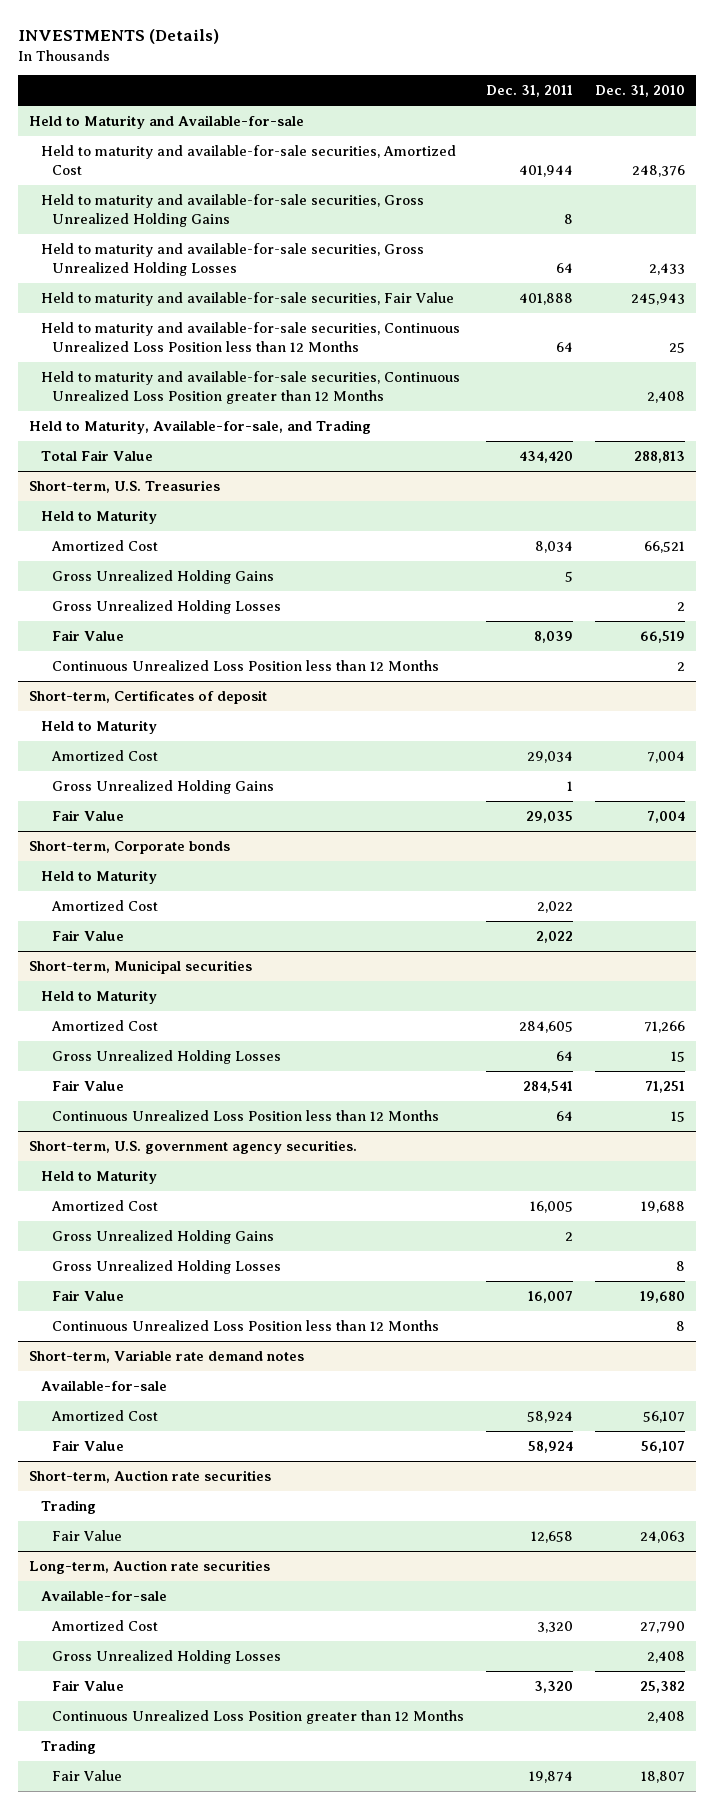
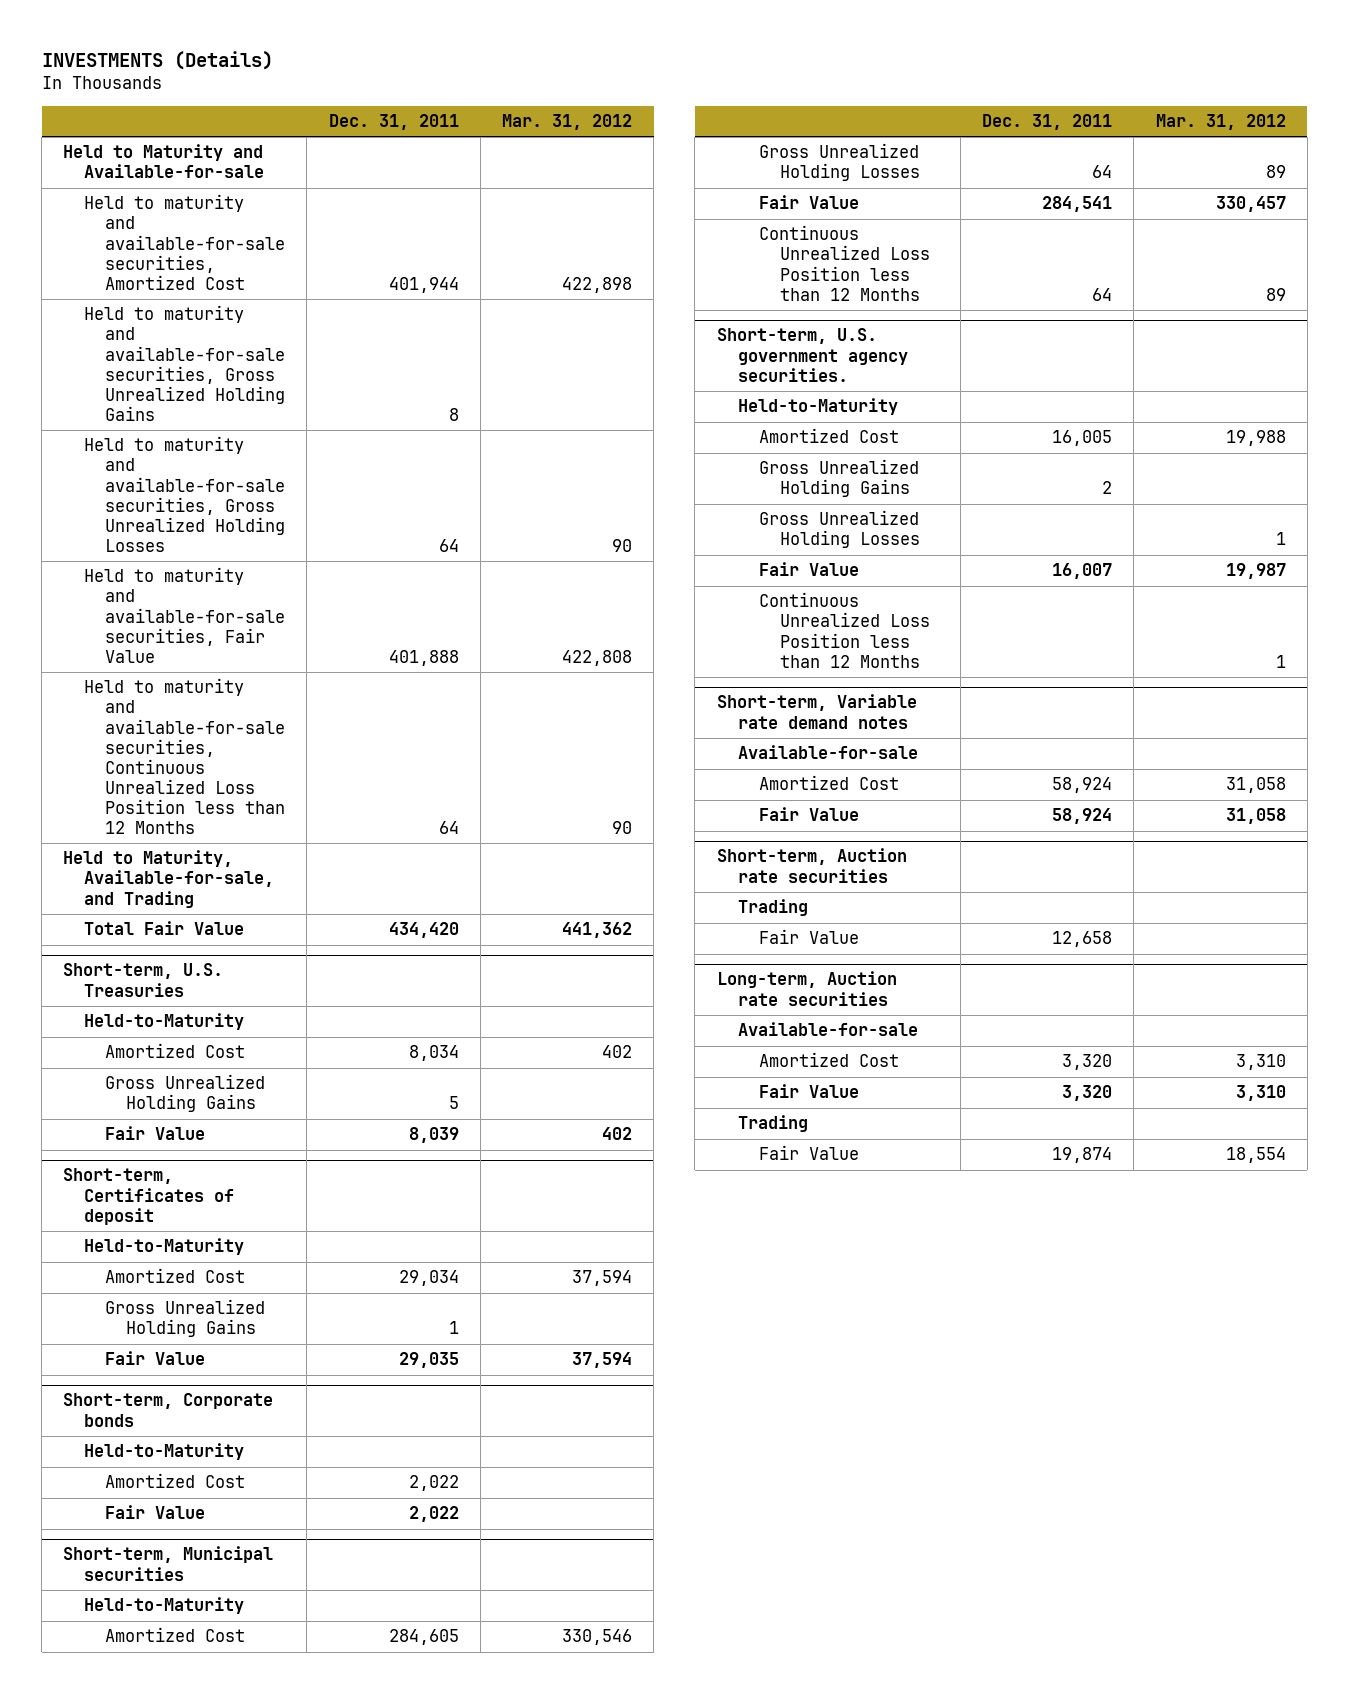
[595,85,686,98] Dec. 31, 2010 -> none
none -> [502,113,633,130] Mar. 31, 2012
[40,371,460,404] Held to maturity and available-for-sale securities, Continuous Unrealized Loss Position greater than 12 Months -> none
[40,510,157,525] Held to Maturity -> [84,1013,245,1031] Held-to-Maturity
[52,600,282,615] Gross Unrealized Holding Losses -> none
[52,660,440,672] Continuous Unrealized Loss Position less than 12 Months -> none
[40,720,157,735] Held to Maturity -> [84,1238,245,1256] Held-to-Maturity
[40,870,157,885] Held to Maturity -> [84,1443,245,1461] Held-to-Maturity
[40,990,157,1005] Held to Maturity -> [84,1597,245,1615] Held-to-Maturity
[40,1170,157,1185] Held to Maturity -> [737,398,898,416] Held-to-Maturity
[52,1650,282,1665] Gross Unrealized Holding Losses -> none
[52,1710,465,1725] Continuous Unrealized Loss Position greater than 12 Months -> none

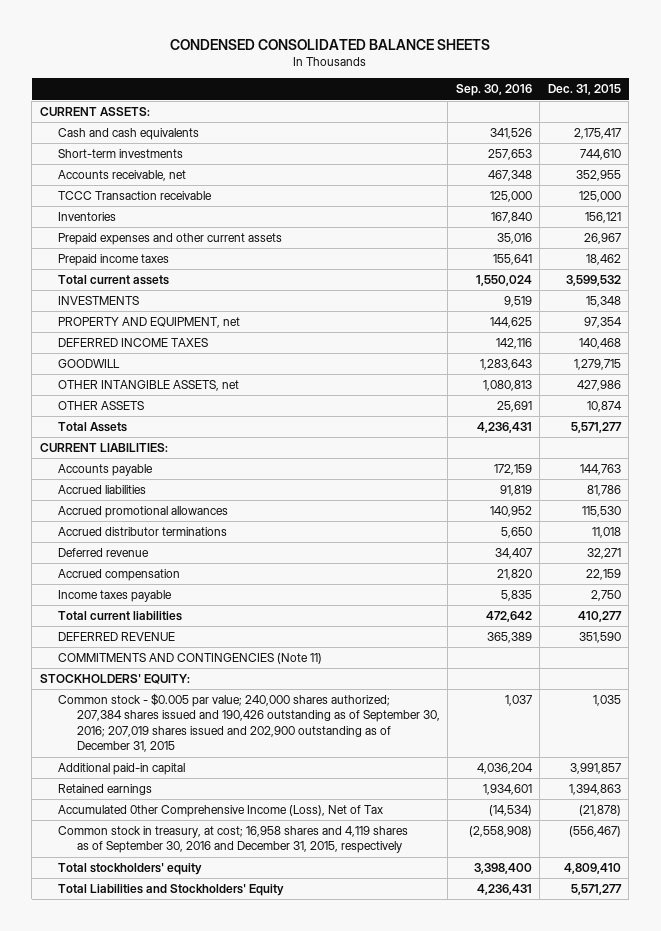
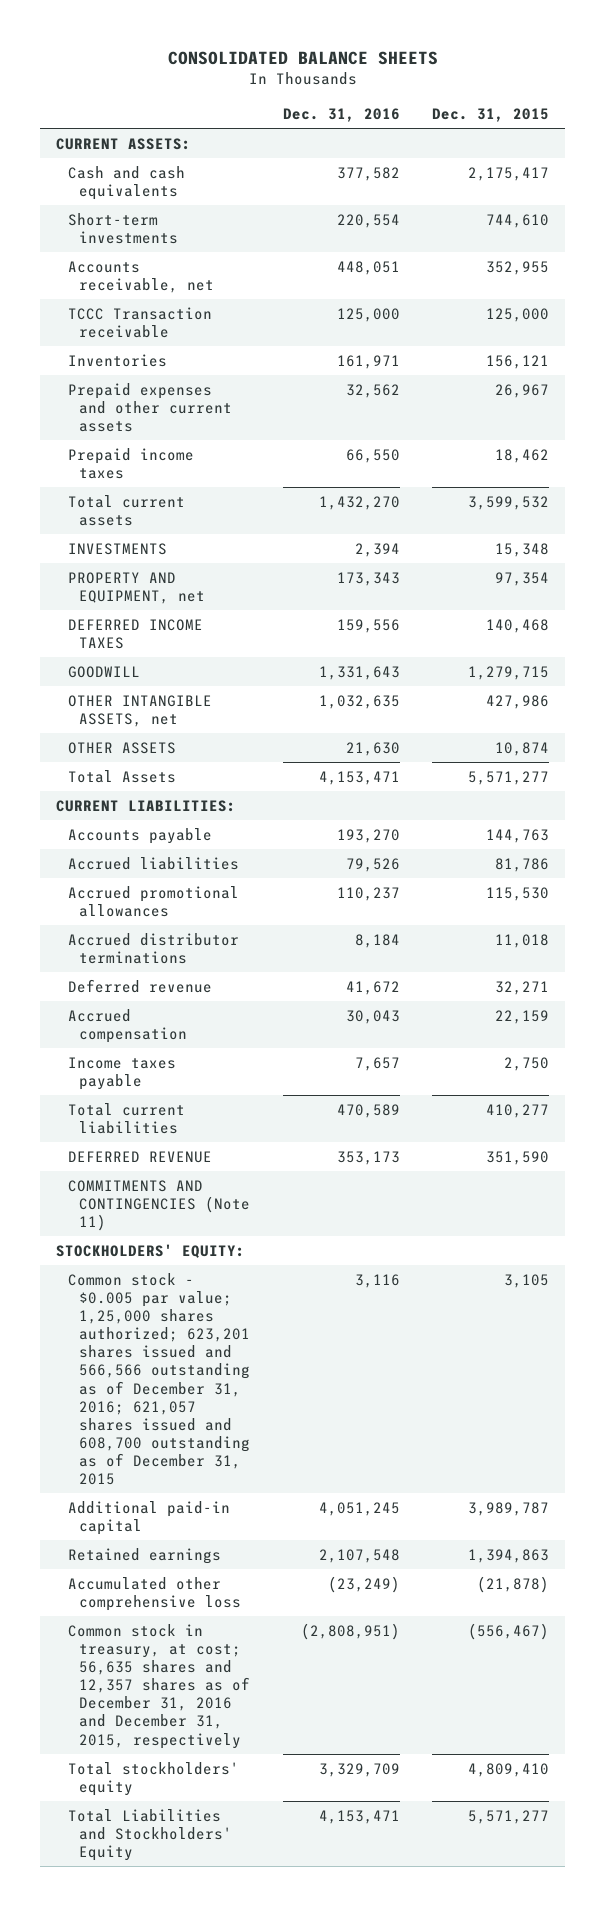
[170,39,491,51] CONDENSED CONSOLIDATED BALANCE SHEETS -> [167,50,438,65] CONSOLIDATED BALANCE SHEETS
[455,84,532,97] Sep. 30, 2016 -> none
none -> [282,108,400,123] Dec. 31, 2016
[58,692,440,753] Common stock - $0.005 par value; 240,000 shares authorized; 207,384 shares issued and 190,426 outstanding as of September 30, 2016; 207,019 shares issued and 202,900 outstanding as of December 31, 2015 -> [67,1272,250,1486] Common stock - $0.005 par value; 1,25,000 shares authorized; 623,201 shares issued and 566,566 outstanding as of December 31, 2016; 621,057 shares issued and 608,700 outstanding as of December 31, 2015
[592,694,621,706] 1,035 -> [504,1273,550,1288] 3,105
[569,762,621,774] 3,991,857 -> [468,1501,550,1516] 3,989,787
[58,804,384,817] Accumulated 0ther Comprehensive Income (Loss), Net of Tax -> [67,1576,241,1611] Accumulated other comprehensive loss
[58,825,409,854] Common stock in treasury, at cost; 16,958 shares and 4,119 shares as of September 30, 2016 and December 31, 2015, respectively -> [67,1623,250,1749] Common stock in treasury, at cost; 56,635 shares and 12,357 shares as of December 31, 2016 and December 31, 2015, respectively

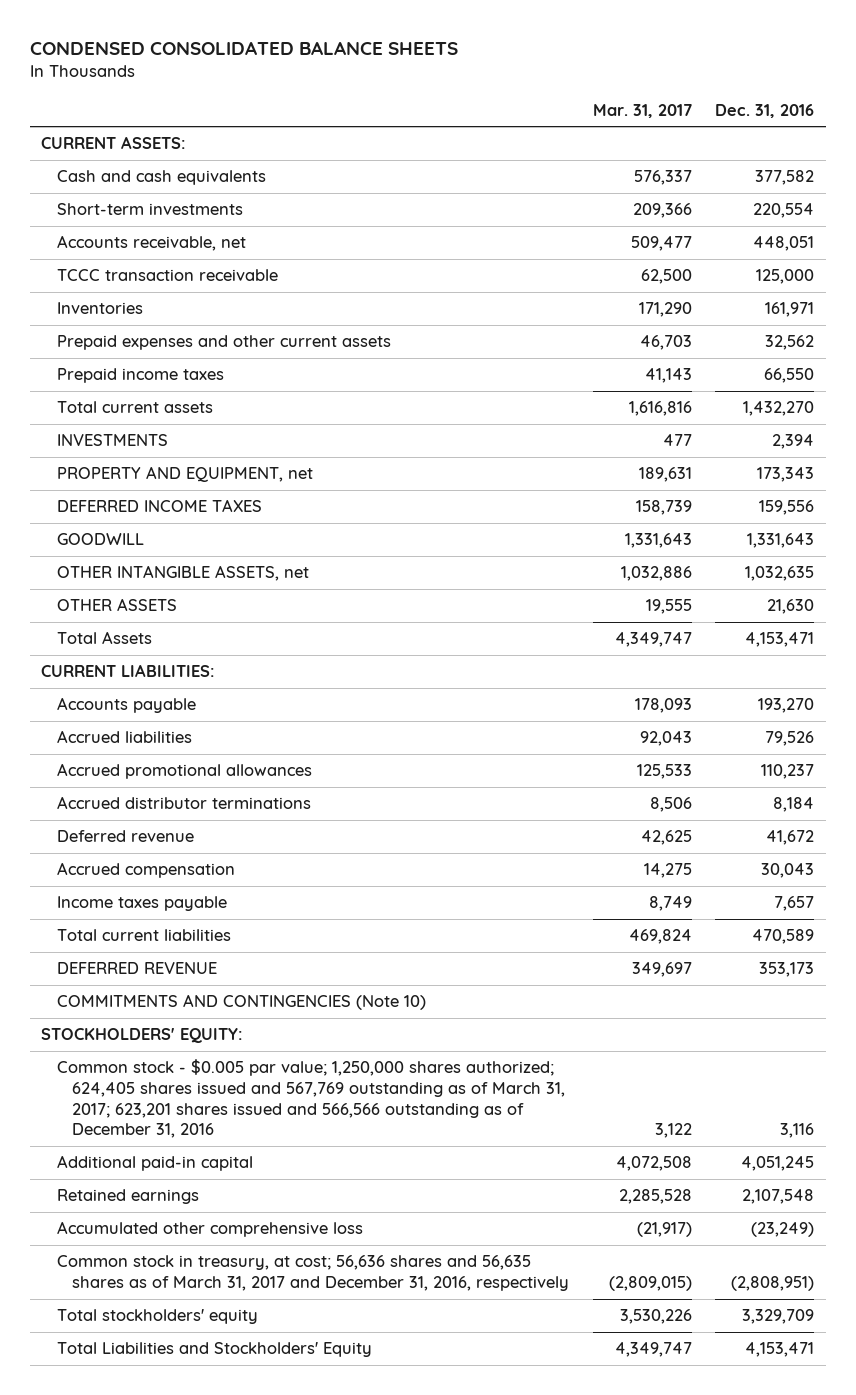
[167,50,438,65] CONSOLIDATED BALANCE SHEETS -> [29,40,458,55] CONDENSED CONSOLIDATED BALANCE SHEETS
[432,108,550,123] Dec. 31, 2015 -> none
none -> [592,103,692,118] Mar. 31, 2017
[67,306,212,338] TCCC Transaction receivable -> [56,269,278,282] TCCC transaction receivable
[67,1179,250,1232] COMMITMENTS AND CONTINGENCIES (Note 11) -> [56,994,426,1011] COMMITMENTS AND CONTINGENCIES (Note 10)
[67,1272,250,1486] Common stock - $0.005 par value; 1,25,000 shares authorized; 623,201 shares issued and 566,566 outstanding as of December 31, 2016; 621,057 shares issued and 608,700 outstanding as of December 31, 2015 -> [56,1059,566,1139] Common stock - $0.005 par value; 1,250,000 shares authorized; 624,405 shares issued and 567,769 outstanding as of March 31, 2017; 623,201 shares issued and 566,566 outstanding as of December 31, 2016
[67,1623,250,1749] Common stock in treasury, at cost; 56,635 shares and 12,357 shares as of December 31, 2016 and December 31, 2015, respectively -> [56,1255,570,1291] Common stock in treasury, at cost; 56,636 shares and 56,635 shares as of March 31, 2017 and December 31, 2016, respectively

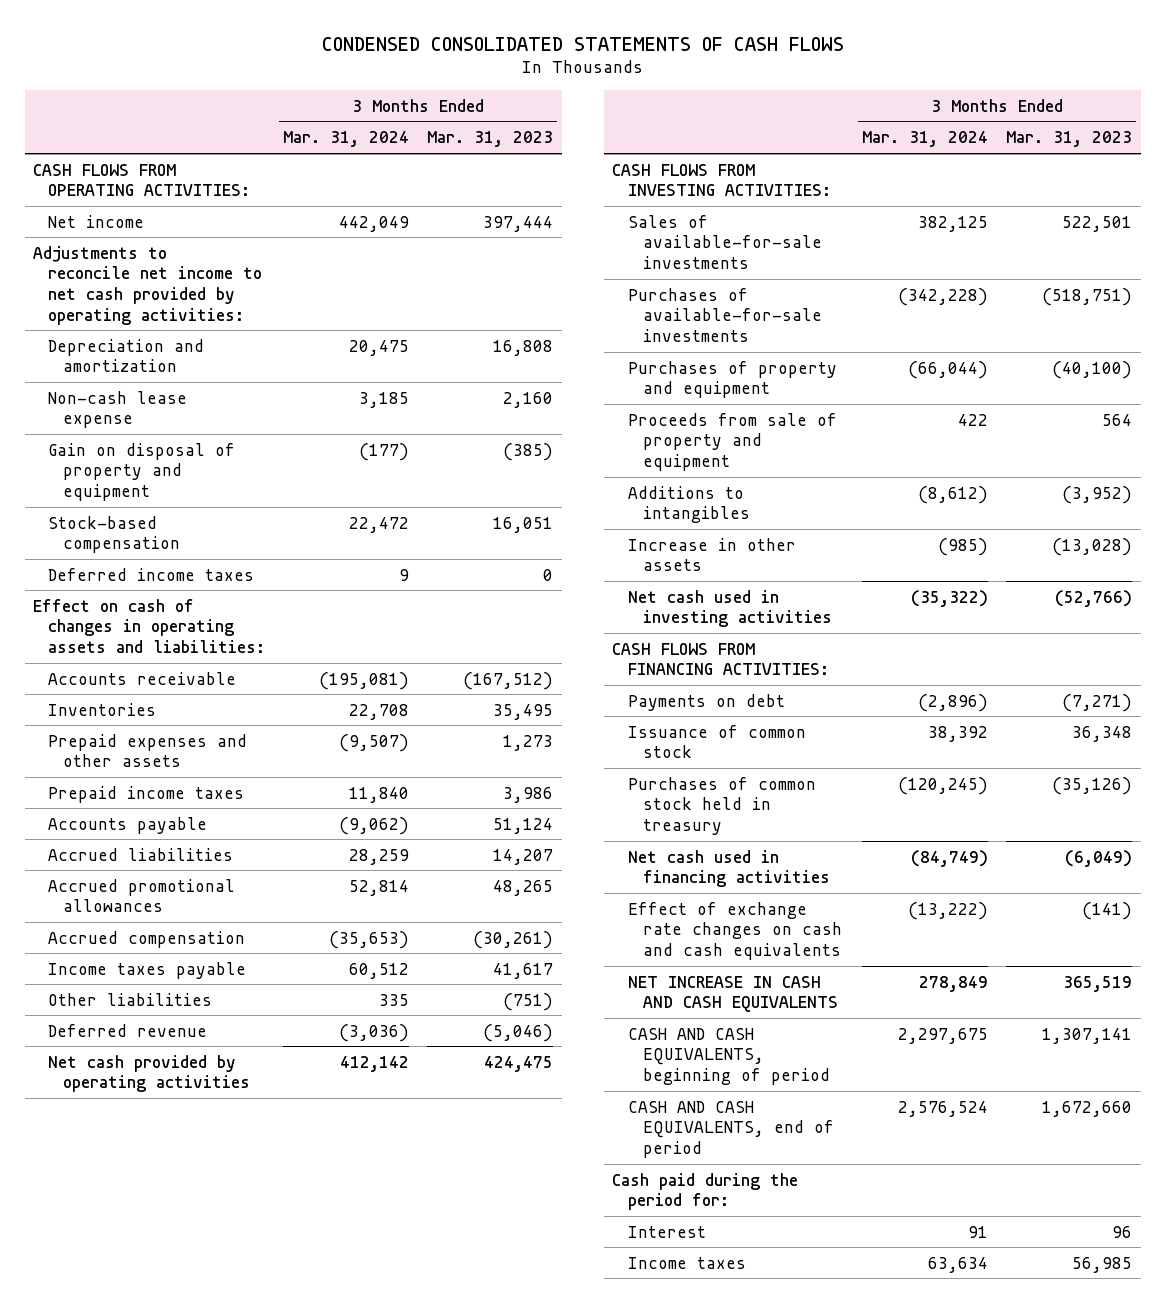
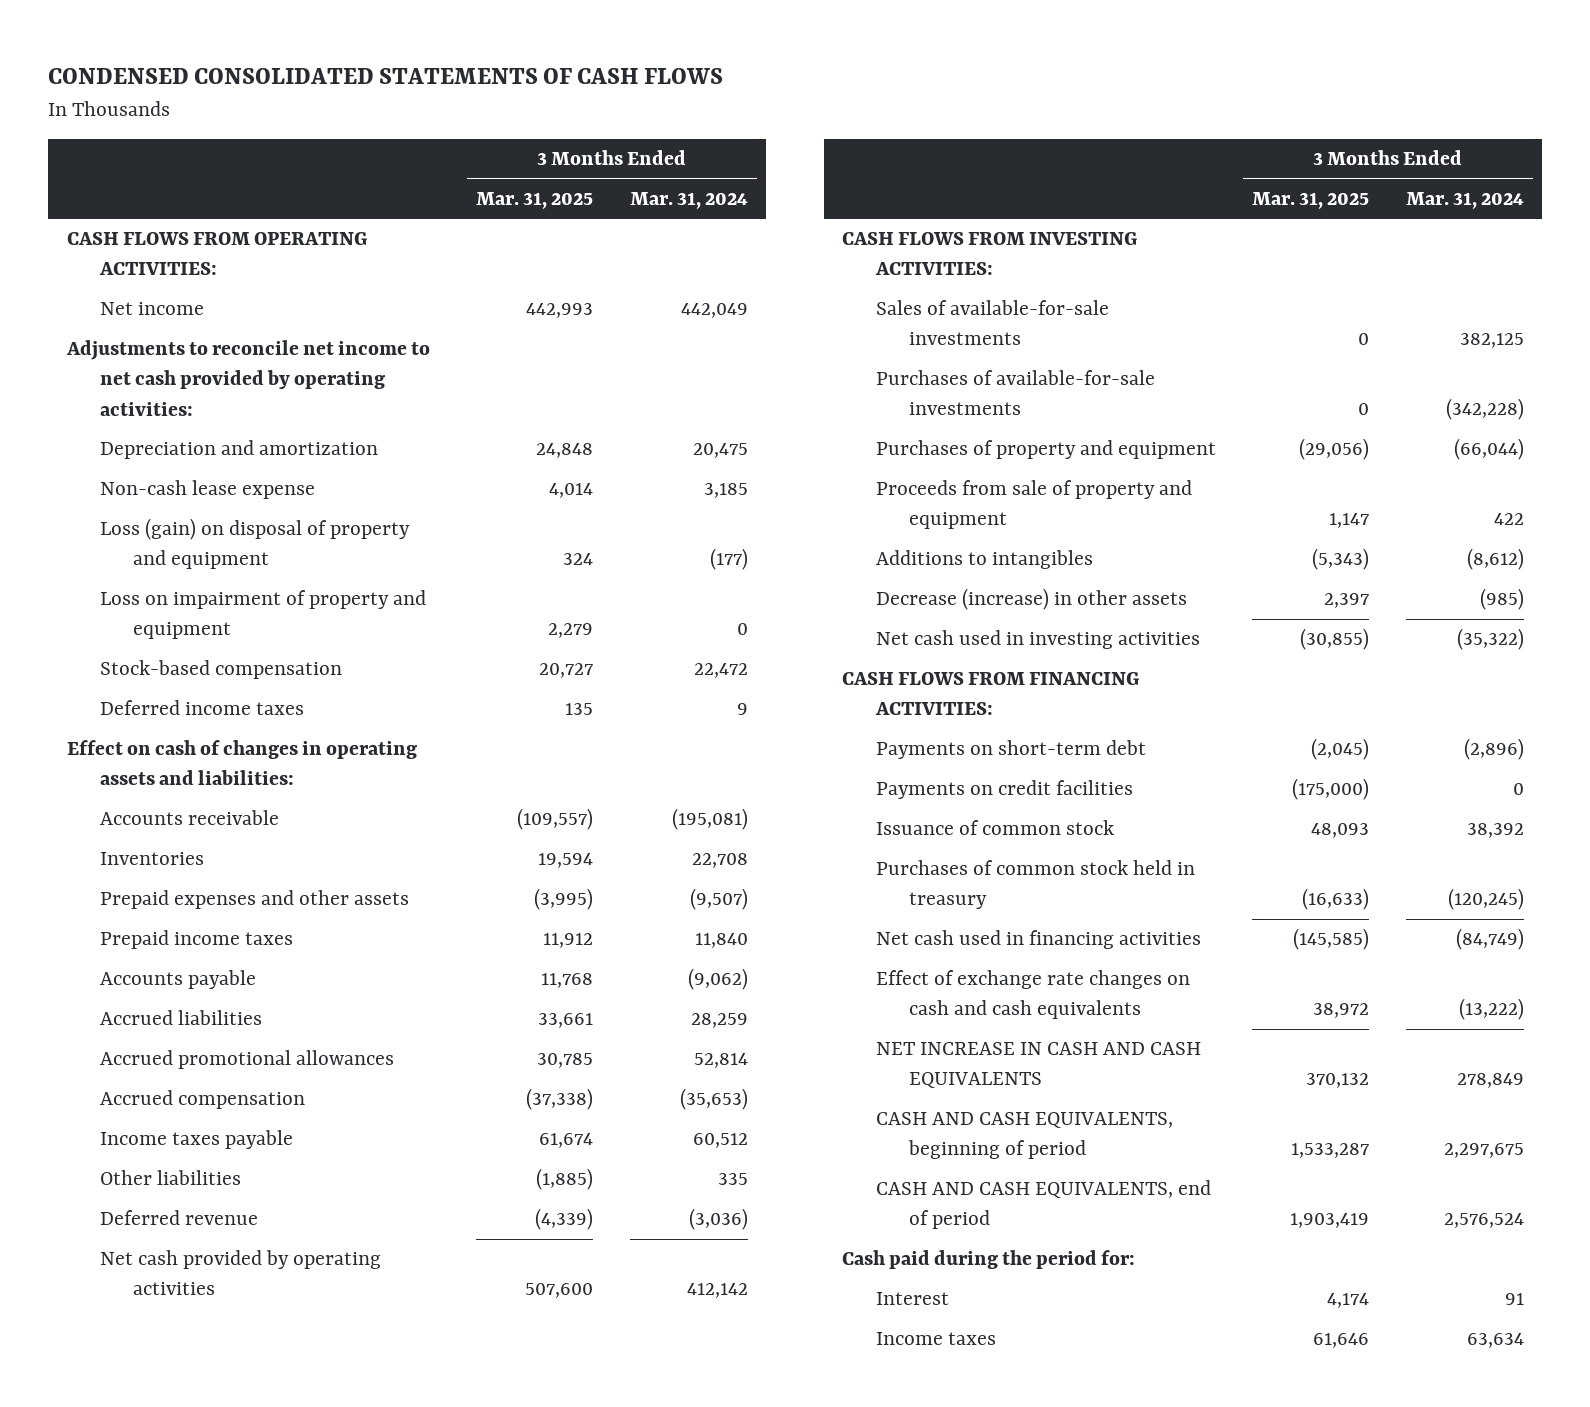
[426,131,553,148] Mar. 31, 2023 -> none
none -> [476,191,594,209] Mar. 31, 2025
[48,442,236,501] Gain on disposal of property and equipment -> [99,518,410,570] Loss (gain) on disposal of property and equipment
none -> [99,590,426,640] Loss on impairment of property and equipment
[627,537,796,572] Increase in other assets -> [875,588,1187,611] Decrease (increase) in other assets
[627,693,785,711] Payments on debt -> [875,740,1146,760] Payments on short-term debt
none -> [875,780,1133,800] Payments on credit facilities

